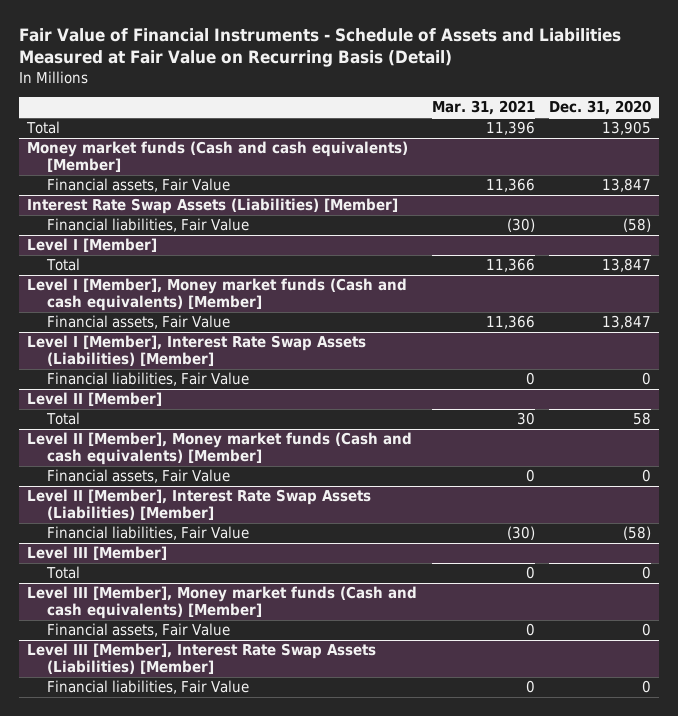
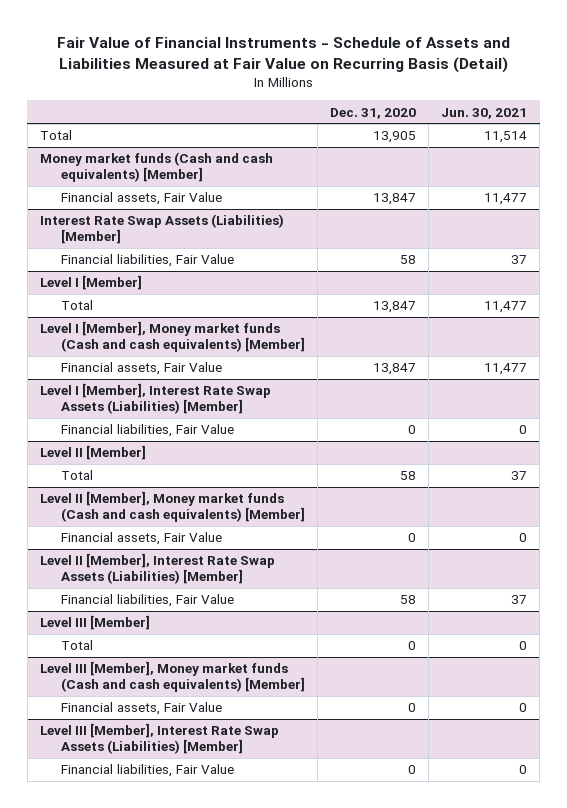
[431,100,535,116] Mar. 31, 2021 -> none
none -> [441,107,528,119] Jun. 30, 2021
[623,218,652,233] (58) -> [400,255,417,265] 58
[623,526,652,541] (58) -> [400,595,417,605] 58

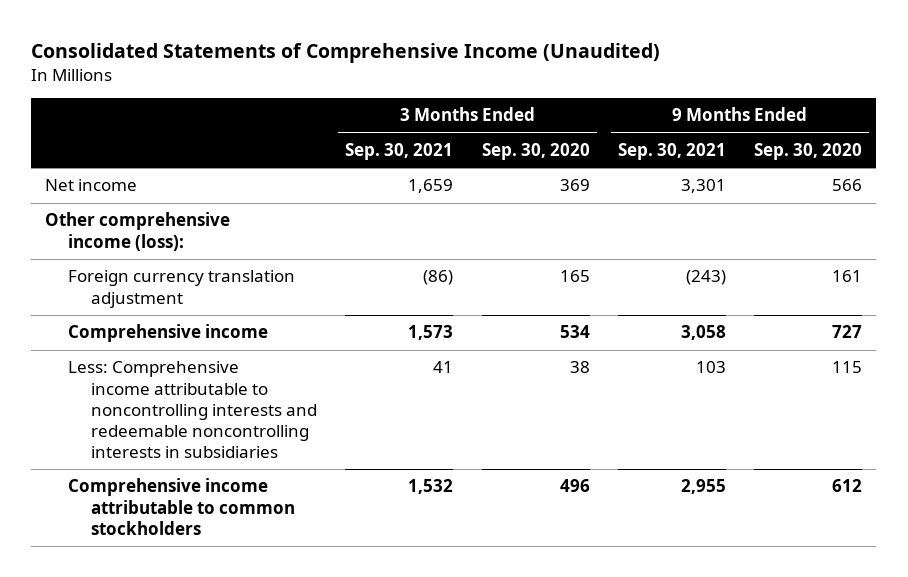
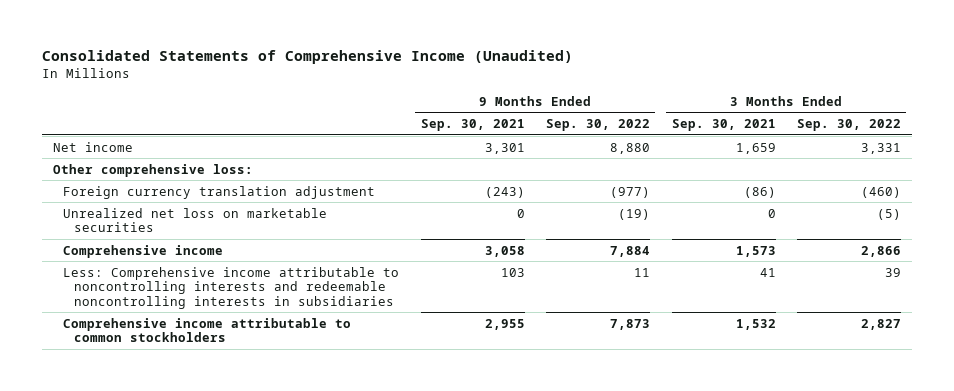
[481,143,590,161] Sep. 30, 2020 -> none
[754,143,863,161] Sep. 30, 2020 -> none
none -> [546,119,651,132] Sep. 30, 2022
none -> [797,119,902,132] Sep. 30, 2022
[45,212,231,251] Other comprehensive income (loss): -> [52,163,253,177] Other comprehensive loss:
none -> [63,207,328,233] Unrealized net loss on marketable securities

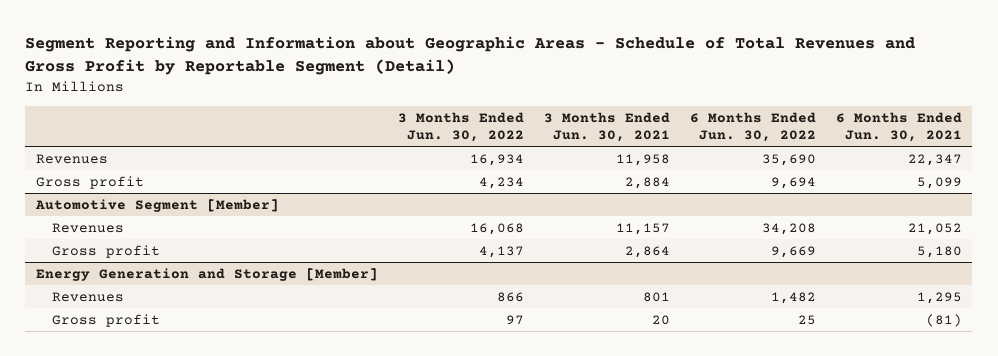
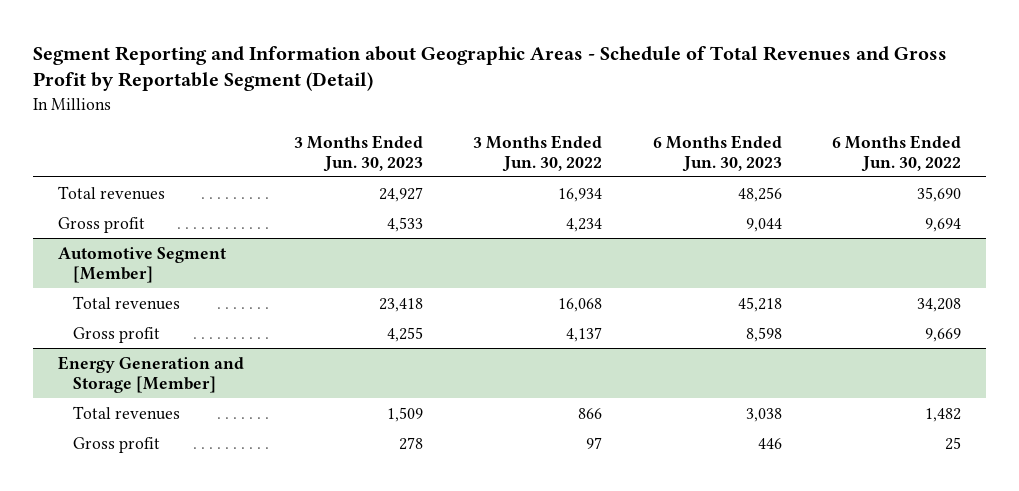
[543,111,670,142] 3 Months Ended Jun. 30, 2021 -> none
[835,111,962,142] 6 Months Ended Jun. 30, 2021 -> none
none -> [294,134,424,172] 3 Months Ended Jun. 30, 2023
none -> [652,134,782,172] 6 Months Ended Jun. 30, 2023
[35,153,108,164] Revenues -> [57,185,165,200] Total revenues
[52,222,125,233] Revenues -> [73,295,181,310] Total revenues
[52,291,125,302] Revenues -> [73,405,181,420] Total revenues

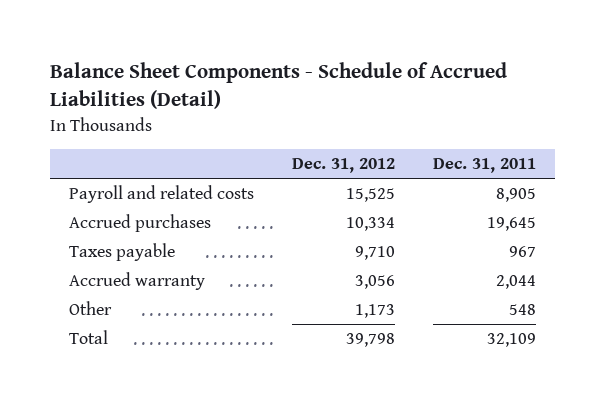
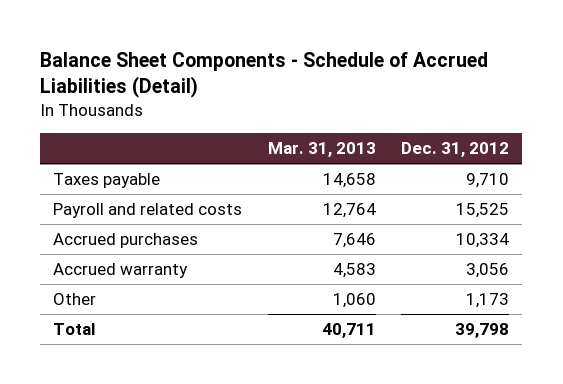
[433,158,537,174] Dec. 31, 2011 -> none
none -> [267,142,376,158] Mar. 31, 2013
[69,243,176,262] Taxes payable -> [53,172,161,188] Taxes payable

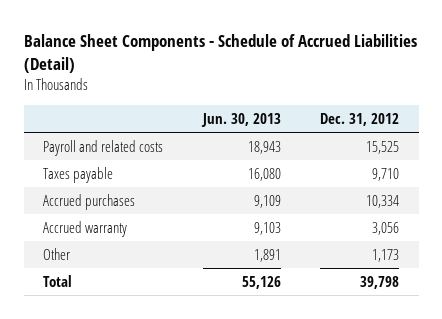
[267,142,376,158] Mar. 31, 2013 -> none
none -> [200,112,281,127] Jun. 30, 2013
[53,172,161,188] Taxes payable -> [43,166,114,183] Taxes payable

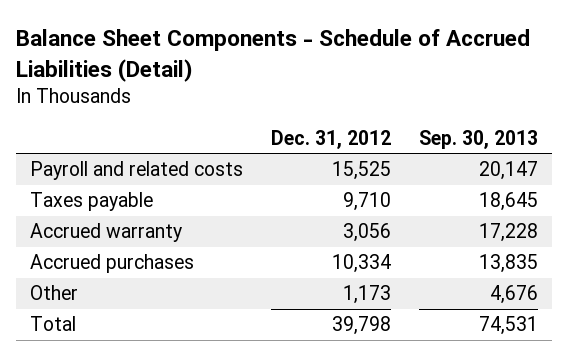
[200,112,281,127] Jun. 30, 2013 -> none
none -> [418,129,538,149] Sep. 30, 2013
[43,193,136,210] Accrued purchases -> [30,254,195,274] Accrued purchases

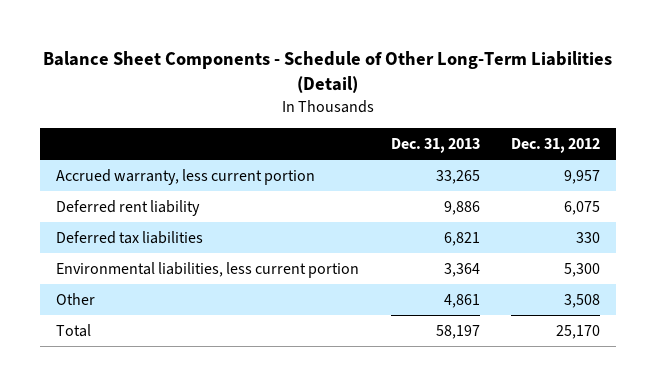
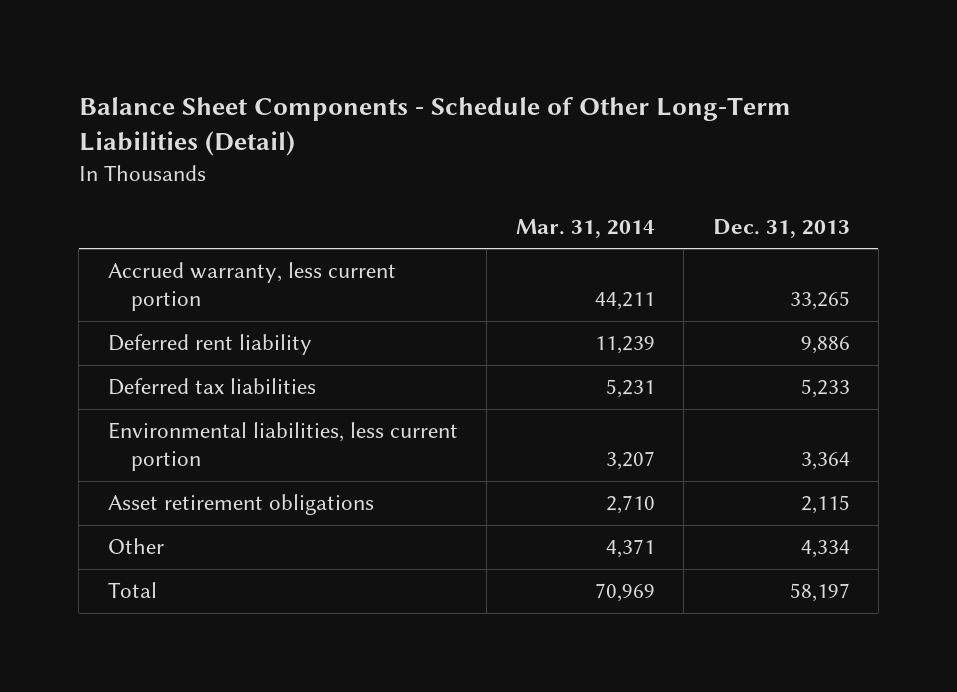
[511,138,601,154] Dec. 31, 2012 -> none
none -> [515,218,655,238] Mar. 31, 2014
[443,231,480,246] 6,821 -> [800,379,850,399] 5,233
none -> [107,494,374,516] Asset retirement obligations
[443,293,480,308] 4,861 -> [800,540,850,559] 4,334

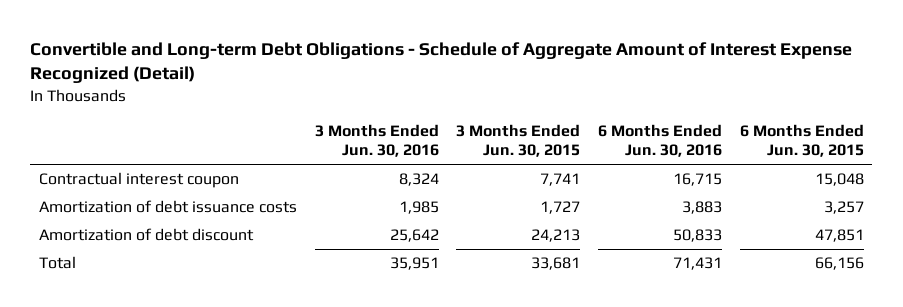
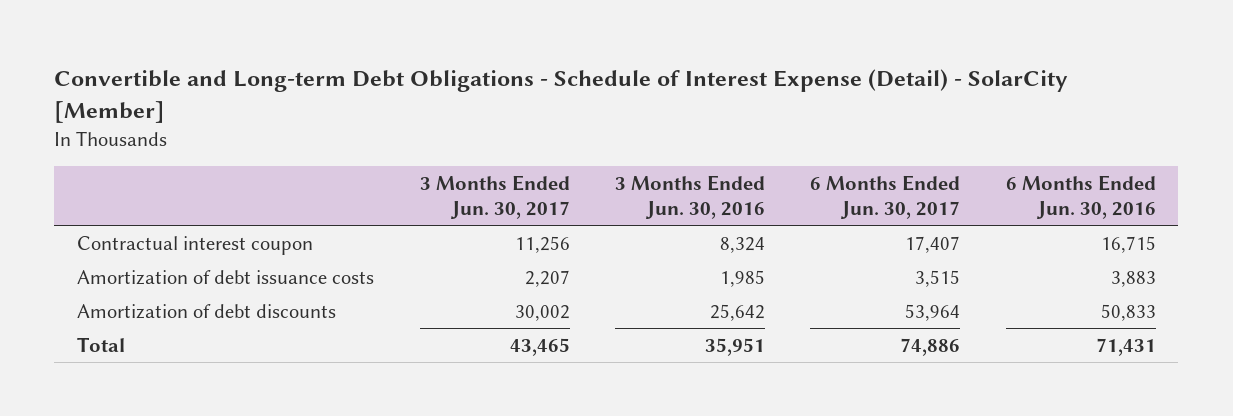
[30,41,853,84] Convertible and Long-term Debt Obligations - Schedule of Aggregate Amount of Interest Expense Recognized (Detail) -> [54,69,1069,123] Convertible and Long-term Debt Obligations - Schedule of Interest Expense (Detail) - SolarCity [Member]
[456,123,581,158] 3 Months Ended Jun. 30, 2015 -> none
[739,123,864,158] 6 Months Ended Jun. 30, 2015 -> none
none -> [419,174,570,220] 3 Months Ended Jun. 30, 2017
none -> [810,174,961,220] 6 Months Ended Jun. 30, 2017
[38,228,254,242] Amortization of debt discount -> [77,303,337,319] Amortization of debt discounts

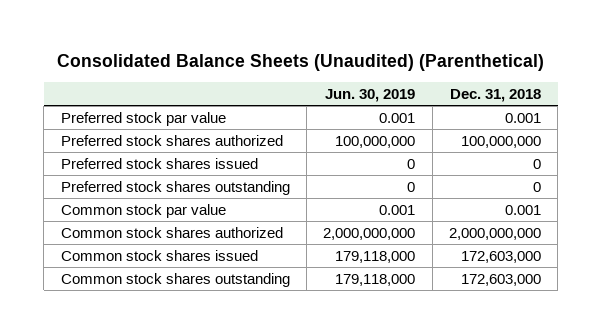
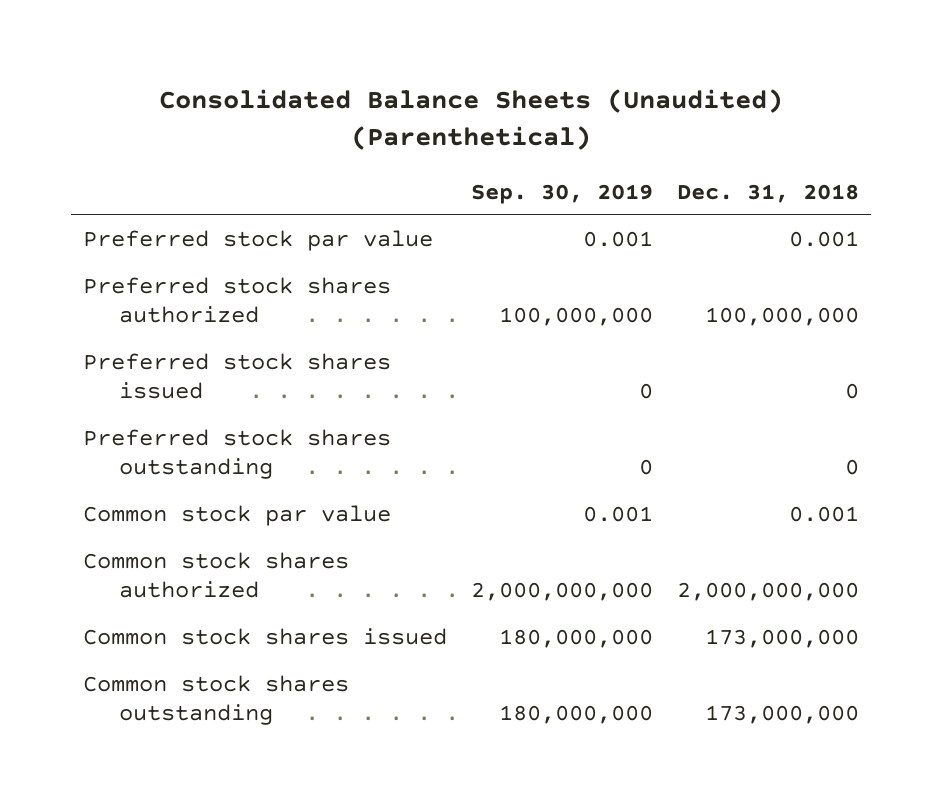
[325,88,416,102] Jun. 30, 2019 -> none
none -> [471,183,654,204] Sep. 30, 2019
[461,250,542,263] 172,603,000 -> [705,629,860,649] 173,000,000
[461,273,542,286] 172,603,000 -> [705,705,860,725] 173,000,000

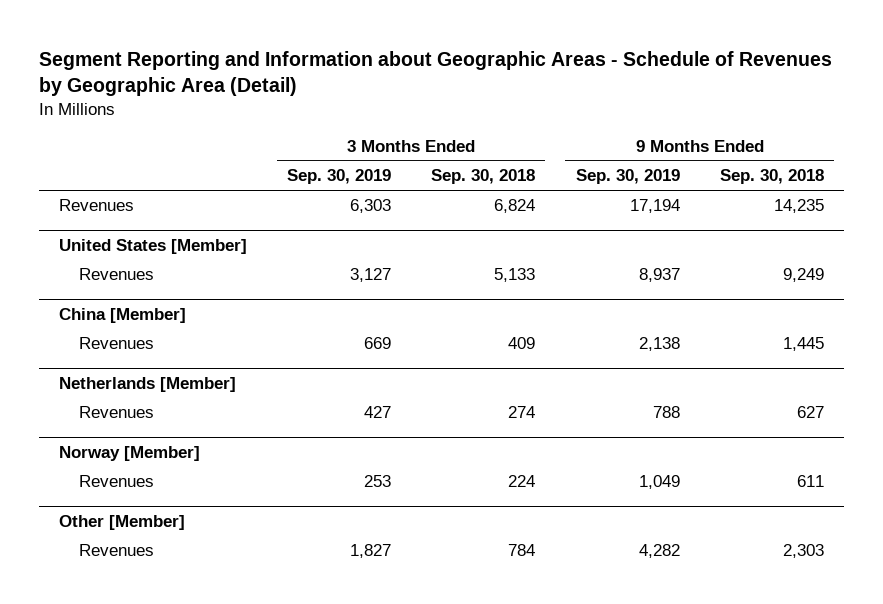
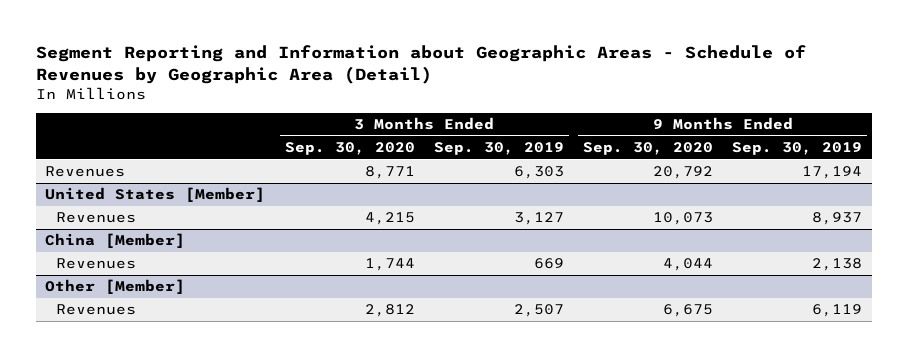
[431,169,536,185] Sep. 30, 2018 -> none
[719,169,824,185] Sep. 30, 2018 -> none
none -> [284,142,415,156] Sep. 30, 2020
none -> [583,142,714,156] Sep. 30, 2020
[59,377,237,393] Netherlands [Member] -> none
[79,406,155,419] Revenues -> none
[59,446,201,462] Norway [Member] -> none
[79,475,155,488] Revenues -> none
[350,544,392,559] 1,827 -> [513,304,564,318] 2,507
[638,544,680,559] 4,282 -> [812,304,863,318] 6,119

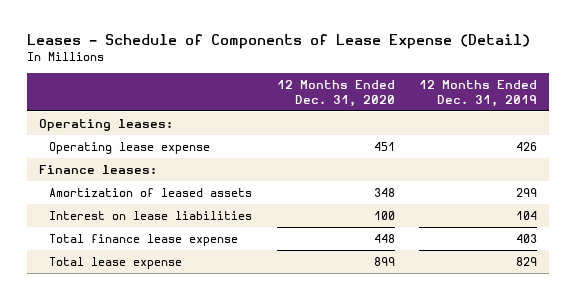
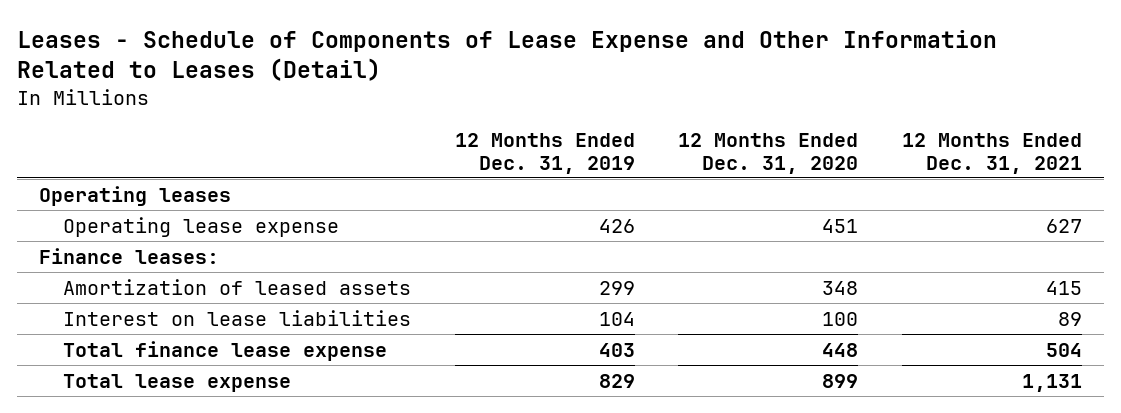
[26,34,530,50] Leases - Schedule of Components of Lease Expense (Detail) -> [17,29,998,81] Leases - Schedule of Components of Lease Expense and Other Information Related to Leases (Detail)
none -> [901,132,1082,174] 12 Months Ended Dec. 31, 2021
[39,119,174,132] Operating leases: -> [38,185,231,206] Operating leases

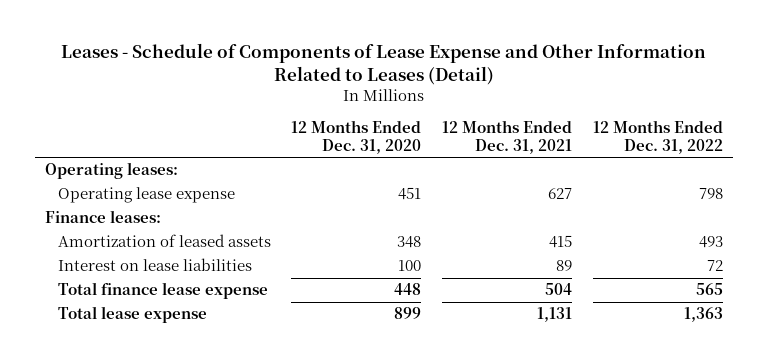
[454,132,635,174] 12 Months Ended Dec. 31, 2019 -> none
none -> [592,120,723,155] 12 Months Ended Dec. 31, 2022
[38,185,231,206] Operating leases -> [44,162,178,180] Operating leases:

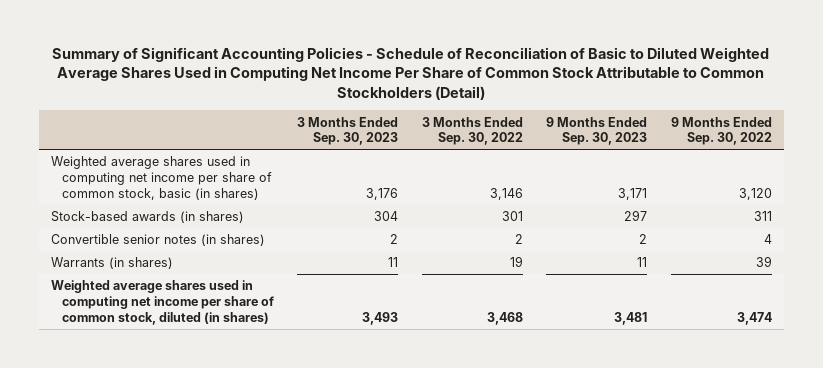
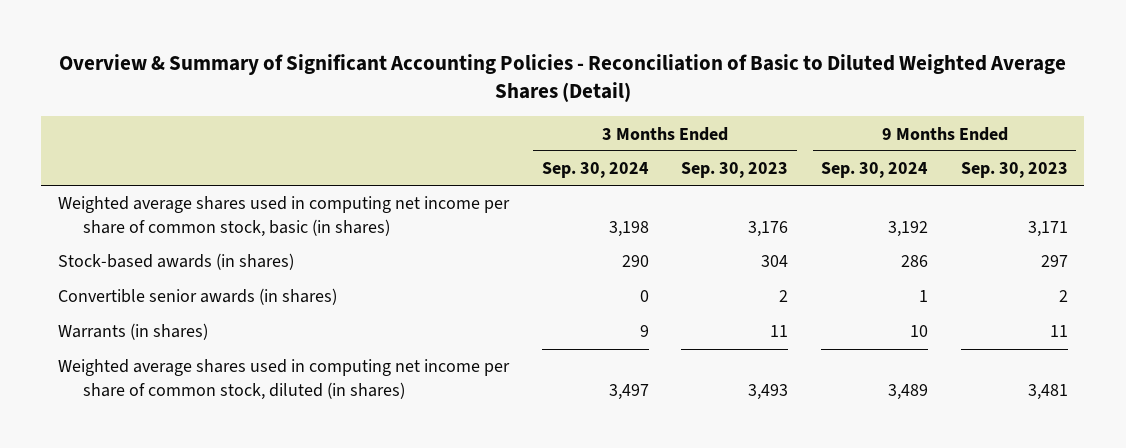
[52,46,770,100] Summary of Significant Accounting Policies - Schedule of Reconciliation of Basic to Diluted Weighted Average Shares Used in Computing Net Income Per Share of Common Stock Attributable to Common Stockholders (Detail) -> [58,53,1066,103] Overview & Summary of Significant Accounting Policies - Reconciliation of Basic to Diluted Weighted Average Shares (Detail)
[421,116,523,146] 3 Months Ended Sep. 30, 2022 -> none
[670,116,772,146] 9 Months Ended Sep. 30, 2022 -> none
none -> [541,162,649,179] Sep. 30, 2024
none -> [821,162,929,179] Sep. 30, 2024
[51,234,266,247] Convertible senior notes (in shares) -> [57,288,337,306] Convertible senior awards (in shares)

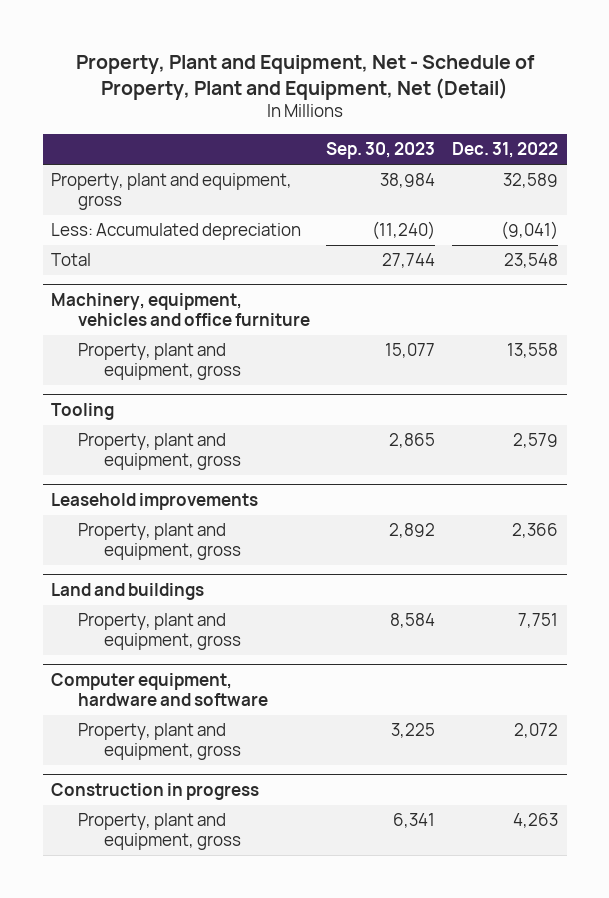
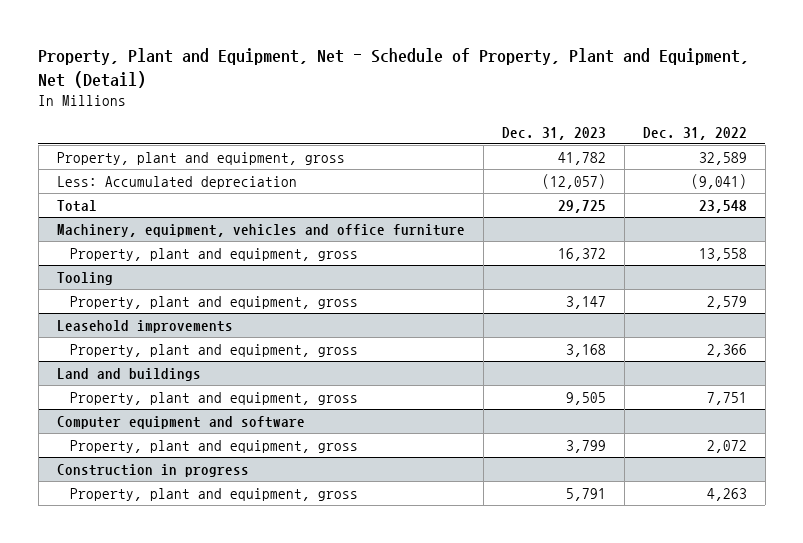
[326,142,436,160] Sep. 30, 2023 -> none
none -> [501,126,606,140] Dec. 31, 2023
[51,673,268,707] Computer equipment, hardware and software -> [56,415,305,429] Computer equipment and software

